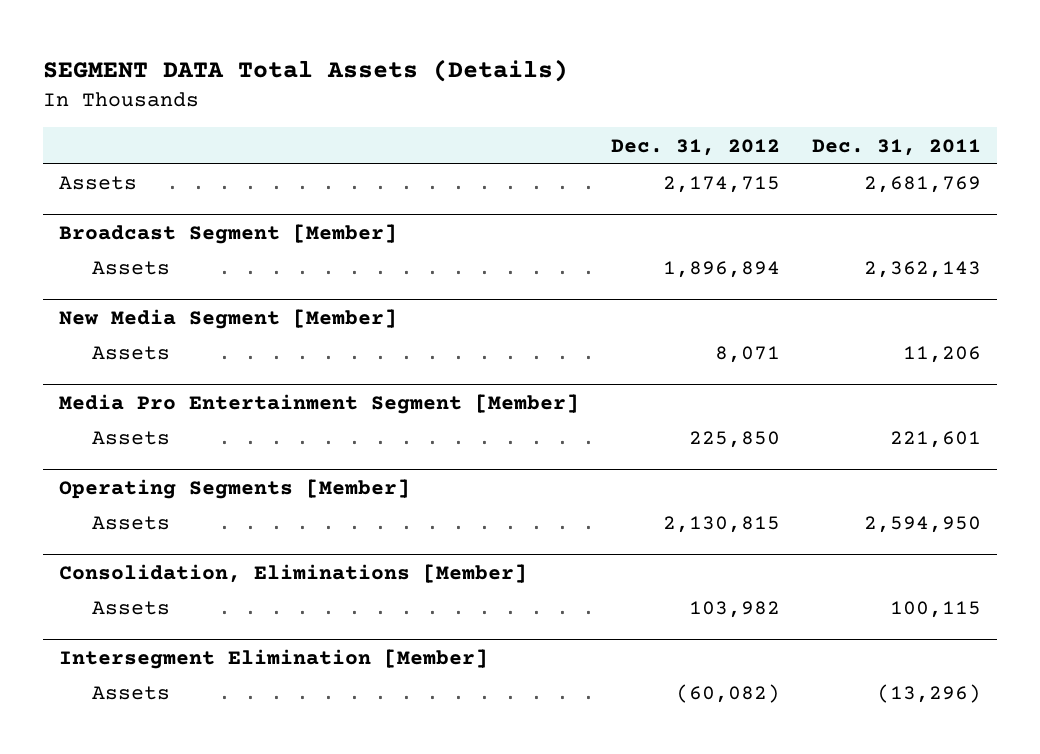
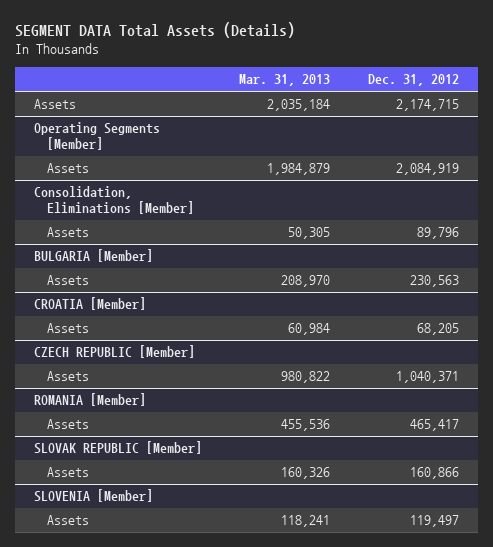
[812,138,982,156] Dec. 31, 2011 -> none
none -> [239,74,331,87] Mar. 31, 2013
[59,223,398,244] Broadcast Segment [Member] -> none
[92,261,171,276] Assets -> none
[59,308,398,329] New Media Segment [Member] -> none
[92,346,171,361] Assets -> none
[59,393,580,414] Media Pro Entertainment Segment [Member] -> none
[92,431,171,446] Assets -> none
[663,516,781,534] 2,130,815 -> [396,163,460,176] 2,084,919
[59,648,489,669] Intersegment Elimination [Member] -> none
[689,601,781,619] 103,982 -> [417,227,460,240] 89,796
none -> [33,249,153,263] BULGARIA [Member]
[676,684,781,704] (60,082) -> [410,275,460,288] 230,563
none -> [33,297,146,311] CROATIA [Member]
none -> [47,323,90,334] Assets
none -> [33,345,195,359] CZECH REPUBLIC [Member]
none -> [47,371,90,382] Assets
none -> [33,393,146,407] ROMANIA [Member]
none -> [47,419,90,430] Assets
none -> [33,441,202,455] SLOVAK REPUBLIC [Member]
none -> [47,467,90,478] Assets
none -> [33,489,153,503] SLOVENIA [Member]
none -> [47,515,90,526] Assets

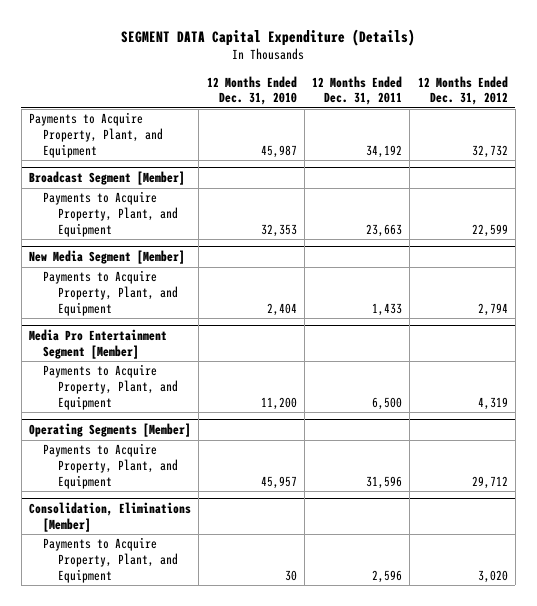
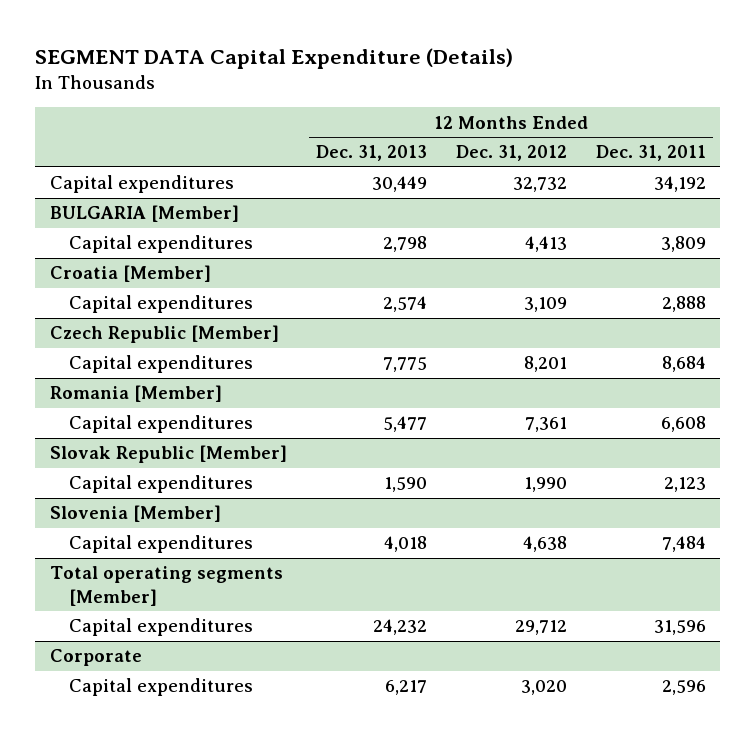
[206,75,297,106] 12 Months Ended Dec. 31, 2010 -> none
none -> [315,145,427,162] Dec. 31, 2013
[29,171,186,186] Broadcast Segment [Member] -> none
[43,191,178,237] Payments to Acquire Property, Plant, and Equipment -> none
[29,250,186,265] New Media Segment [Member] -> none
[43,270,178,316] Payments to Acquire Property, Plant, and Equipment -> none
[29,329,168,359] Media Pro Entertainment Segment [Member] -> none
[43,364,178,410] Payments to Acquire Property, Plant, and Equipment -> none
[29,502,192,532] Consolidation, Eliminations [Member] -> none
[29,112,164,158] Payments to Acquire Property, Plant, and Equipment -> [49,175,234,194] Capital expenditures
none -> [49,205,239,223] BULGARIA [Member]
none -> [68,235,253,254] Capital expenditures
none -> [49,265,211,283] Croatia [Member]
none -> [68,295,253,314] Capital expenditures
none -> [49,325,279,344] Czech Republic [Member]
none -> [68,355,253,374] Capital expenditures
none -> [49,385,222,403] Romania [Member]
none -> [68,415,253,434] Capital expenditures
none -> [49,445,287,464] Slovak Republic [Member]
none -> [68,475,253,494] Capital expenditures
none -> [49,505,221,523] Slovenia [Member]
none -> [68,535,253,554] Capital expenditures
[29,423,192,438] Operating Segments [Member] -> [49,566,283,606] Total operating segments [Member]
[43,443,178,489] Payments to Acquire Property, Plant, and Equipment -> [68,618,253,637] Capital expenditures
none -> [49,649,142,667] Corporate
[43,537,178,583] Payments to Acquire Property, Plant, and Equipment -> [68,678,253,697] Capital expenditures

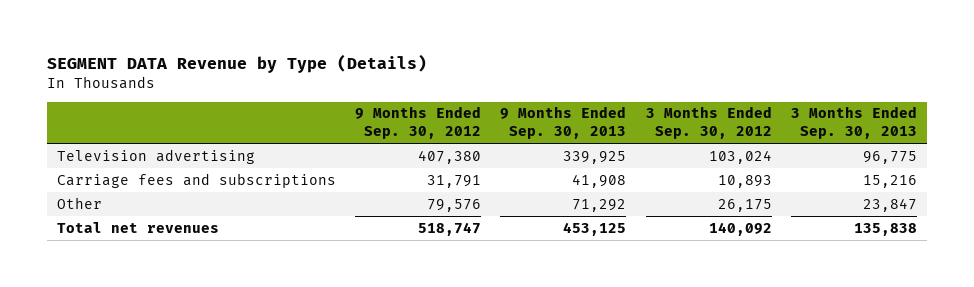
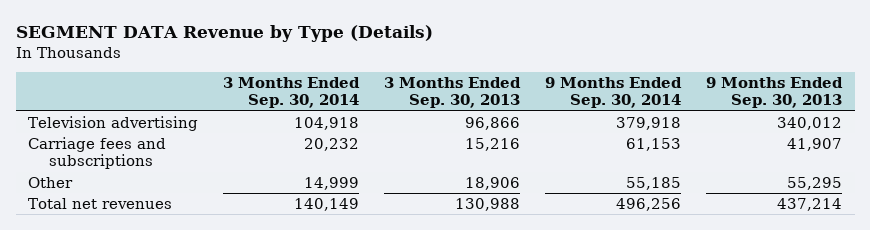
[355,106,482,139] 9 Months Ended Sep. 30, 2012 -> none
[645,106,772,139] 3 Months Ended Sep. 30, 2012 -> none
none -> [223,77,361,109] 3 Months Ended Sep. 30, 2014
none -> [545,77,683,109] 9 Months Ended Sep. 30, 2014
[563,150,627,164] 339,925 -> [777,116,843,130] 340,012
[863,150,918,164] 96,775 -> [465,116,521,130] 96,866
[572,173,627,188] 41,908 -> [787,137,843,151] 41,907
[572,198,627,212] 71,292 -> [787,176,843,190] 55,295
[863,197,918,212] 23,847 -> [465,176,521,190] 18,906
[563,221,627,236] 453,125 -> [777,197,843,211] 437,214
[854,222,918,236] 135,838 -> [455,197,521,211] 130,988

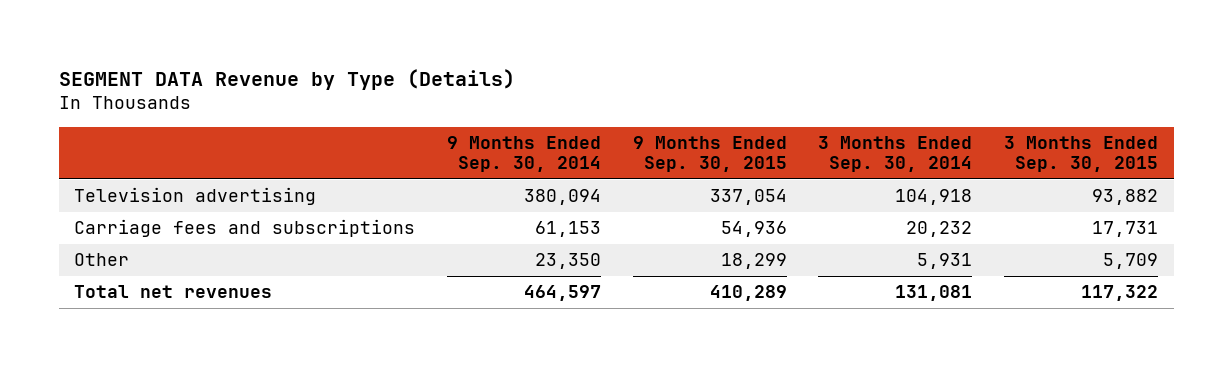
[384,77,522,109] 3 Months Ended Sep. 30, 2013 -> none
[706,77,844,109] 9 Months Ended Sep. 30, 2013 -> none
none -> [632,135,787,173] 9 Months Ended Sep. 30, 2015
none -> [1003,135,1158,173] 3 Months Ended Sep. 30, 2015
[616,116,682,130] 379,918 -> [524,189,602,206] 380,094
[304,176,360,190] 14,999 -> [917,253,973,270] 5,931
[626,176,682,190] 55,185 -> [535,253,602,270] 23,350
[294,197,360,211] 140,149 -> [895,285,973,302] 131,081
[616,197,682,211] 496,256 -> [524,285,602,302] 464,597

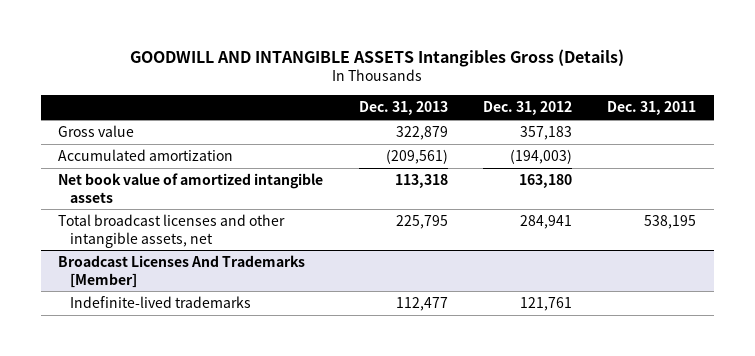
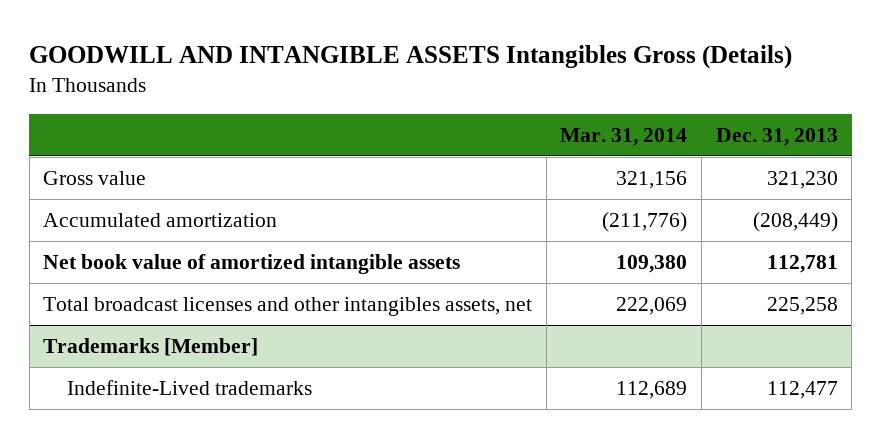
[483,101,573,116] Dec. 31, 2012 -> none
[607,101,697,116] Dec. 31, 2011 -> none
none -> [560,127,688,146] Mar. 31, 2014
[58,254,306,288] Broadcast Licenses And Trademarks [Member] -> none
[395,125,448,140] 322,879 -> [766,171,838,190] 321,230
[385,148,448,164] (209,561) -> [752,212,838,233] (208,449)
[394,173,448,188] 113,318 -> [766,255,838,274] 112,781
[58,213,286,248] Total broadcast licenses and other intangible assets, net -> [43,297,533,317] Total broadcast licenses and other intangibles assets, net
[395,214,448,229] 225,795 -> [766,297,838,316] 225,258
none -> [43,338,259,357] Trademarks [Member]
[70,295,252,308] Indefinite-lived trademarks -> [66,380,312,396] Indefinite-Lived trademarks

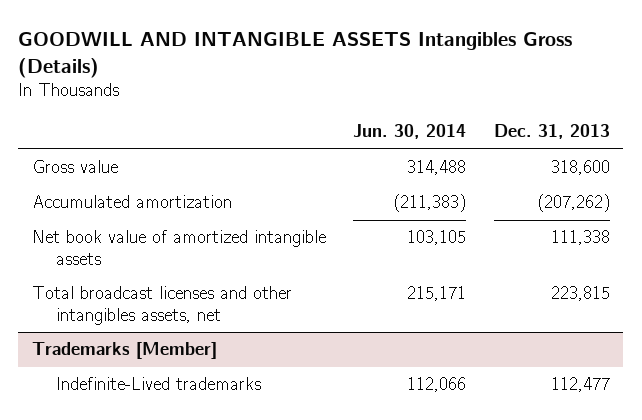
[560,127,688,146] Mar. 31, 2014 -> none
none -> [353,124,467,140] Jun. 30, 2014
[766,171,838,190] 321,230 -> [550,160,610,176] 318,600
[752,212,838,233] (208,449) -> [536,194,610,213] (207,262)
[766,255,838,274] 112,781 -> [550,230,610,246] 111,338
[766,297,838,316] 225,258 -> [550,286,610,302] 223,815

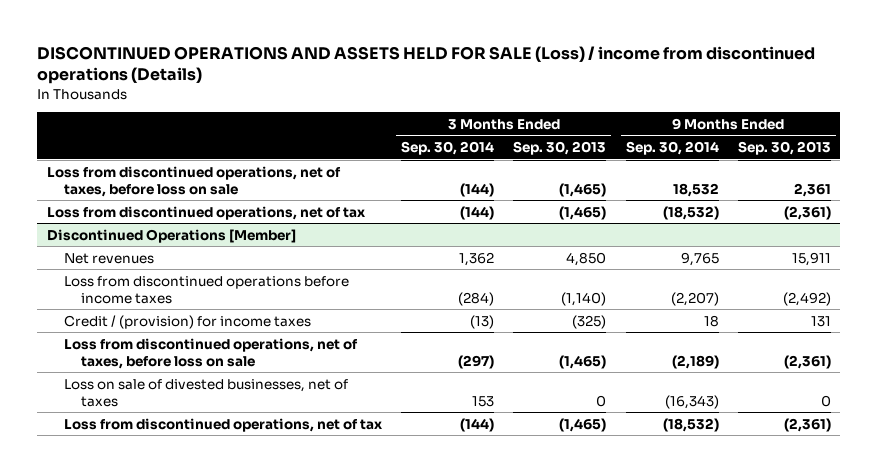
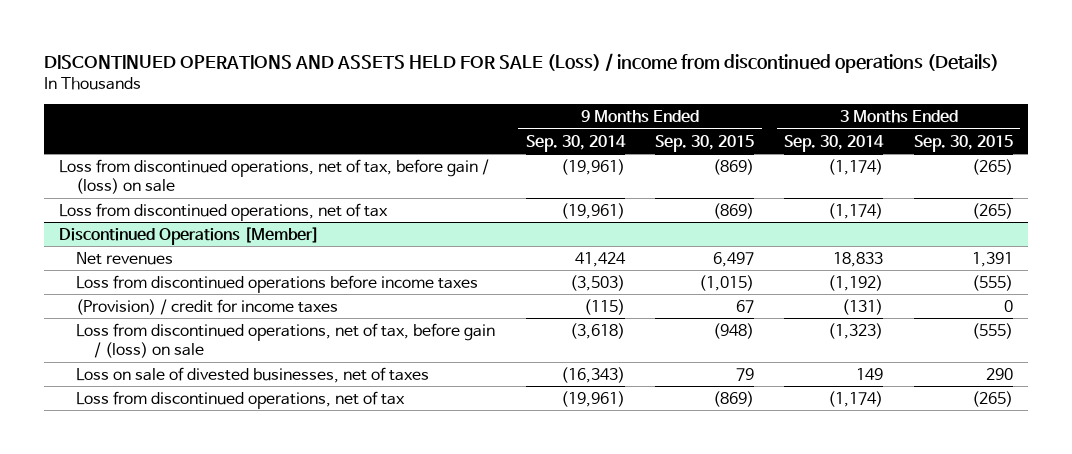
[513,141,607,156] Sep. 30, 2013 -> none
[737,141,831,156] Sep. 30, 2013 -> none
none -> [655,134,755,152] Sep. 30, 2015
none -> [913,134,1013,152] Sep. 30, 2015
[47,165,342,197] Loss from discontinued operations, net of taxes, before loss on sale -> [59,158,490,195] Loss from discontinued operations, net of tax, before gain / (loss) on sale
[460,182,495,197] (144) -> [828,158,884,175] (1,174)
[672,182,719,197] 18,532 -> [560,158,625,175] (19,961)
[460,205,495,220] (144) -> [828,202,884,219] (1,174)
[662,205,719,220] (18,532) -> [560,202,625,219] (19,961)
[459,251,495,266] 1,362 -> [833,251,884,267] 18,833
[680,251,719,266] 9,765 -> [574,251,626,267] 41,424
[458,291,495,306] (284) -> [828,274,884,291] (1,192)
[670,291,719,306] (2,207) -> [569,274,625,291] (3,503)
[63,314,311,329] Credit / (provision) for income taxes -> [76,298,339,315] (Provision) / credit for income taxes
[470,314,495,329] (13) -> [842,298,884,315] (131)
[703,314,719,327] 18 -> [583,298,625,315] (115)
[63,337,358,369] Loss from discontinued operations, net of taxes, before loss on sale -> [76,322,496,359] Loss from discontinued operations, net of tax, before gain / (loss) on sale
[458,354,495,369] (297) -> [828,322,884,339] (1,323)
[671,354,719,369] (2,189) -> [569,322,625,339] (3,618)
[472,395,495,407] 153 -> [856,367,884,380] 149
[460,417,495,432] (144) -> [828,390,884,407] (1,174)
[662,417,719,432] (18,532) -> [560,390,625,407] (19,961)

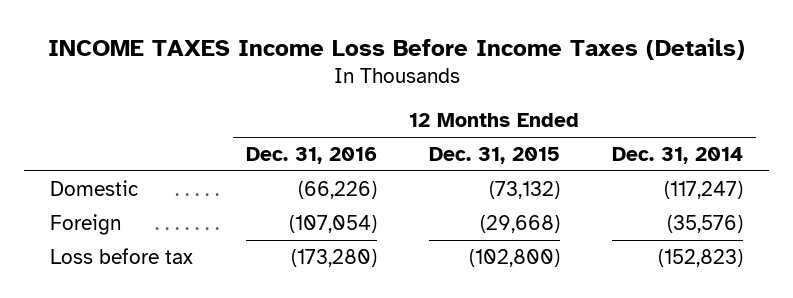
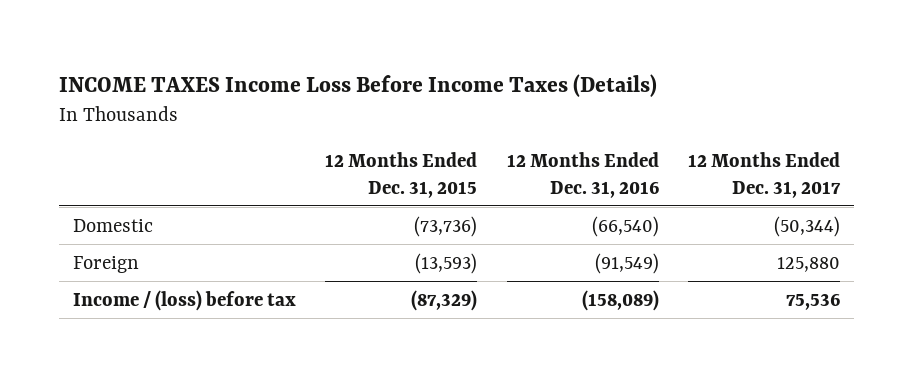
[611,146,743,164] Dec. 31, 2014 -> none
none -> [687,151,841,198] 12 Months Ended Dec. 31, 2017
[297,180,377,199] (66,226) -> [591,215,659,237] (66,540)
[488,180,560,199] (73,132) -> [414,215,478,237] (73,736)
[288,214,377,233] (107,054) -> [594,252,659,274] (91,549)
[479,214,560,233] (29,668) -> [415,252,478,274] (13,593)
[50,247,194,264] Loss before tax -> [73,289,297,311] Income / (loss) before tax
[290,248,377,267] (173,280) -> [581,289,659,311] (158,089)
[468,248,560,267] (102,800) -> [411,289,478,311] (87,329)

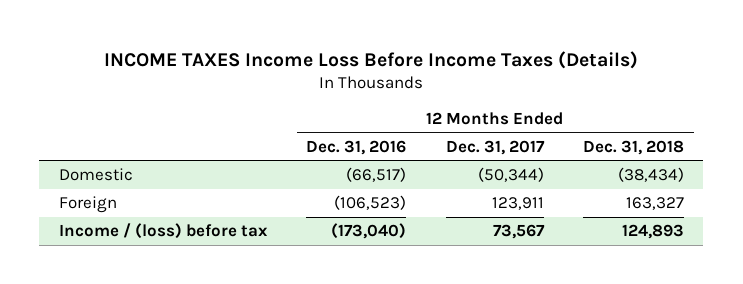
[325,151,478,198] 12 Months Ended Dec. 31, 2015 -> none
none -> [582,139,684,155] Dec. 31, 2018
[591,215,659,237] (66,540) -> [346,167,407,183] (66,517)
[594,252,659,274] (91,549) -> [334,195,407,211] (106,523)
[776,256,840,272] 125,880 -> [491,197,544,211] 123,911
[581,289,659,311] (158,089) -> [331,223,407,240] (173,040)
[785,292,840,310] 75,536 -> [492,224,545,240] 73,567

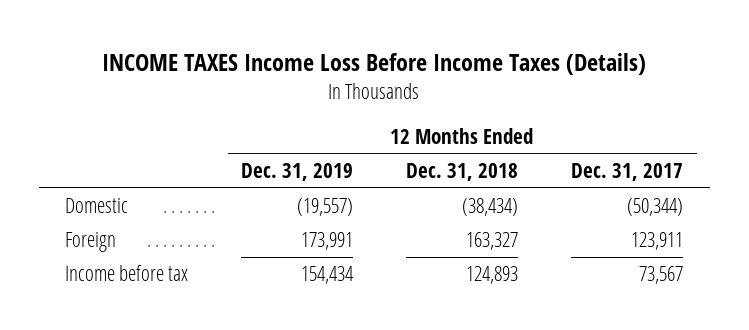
[306,139,407,155] Dec. 31, 2016 -> none
none -> [241,162,354,181] Dec. 31, 2019
[59,223,269,240] Income / (loss) before tax -> [65,265,189,282] Income before tax

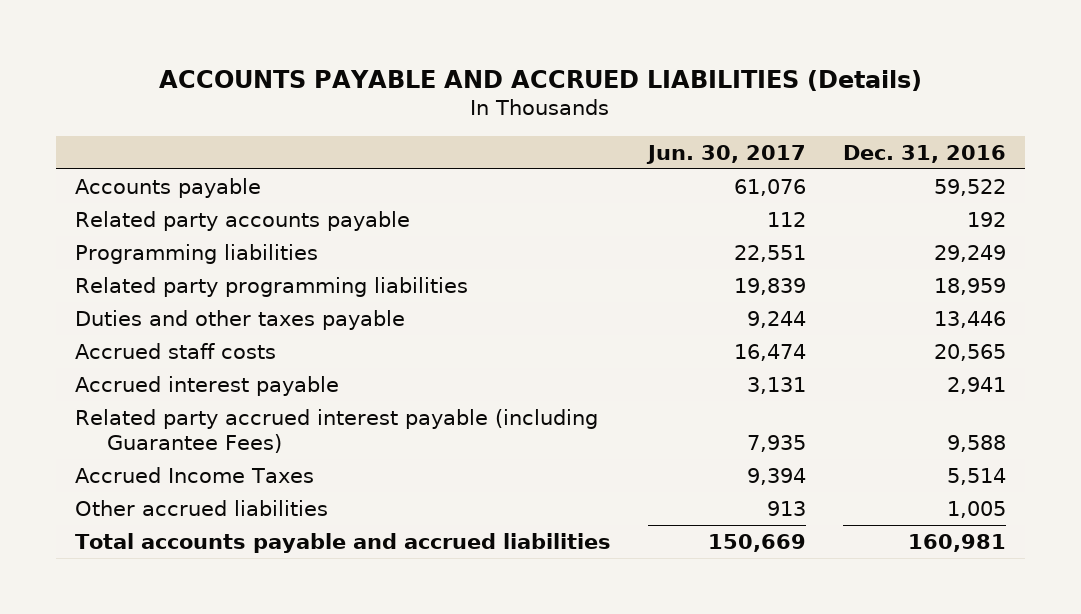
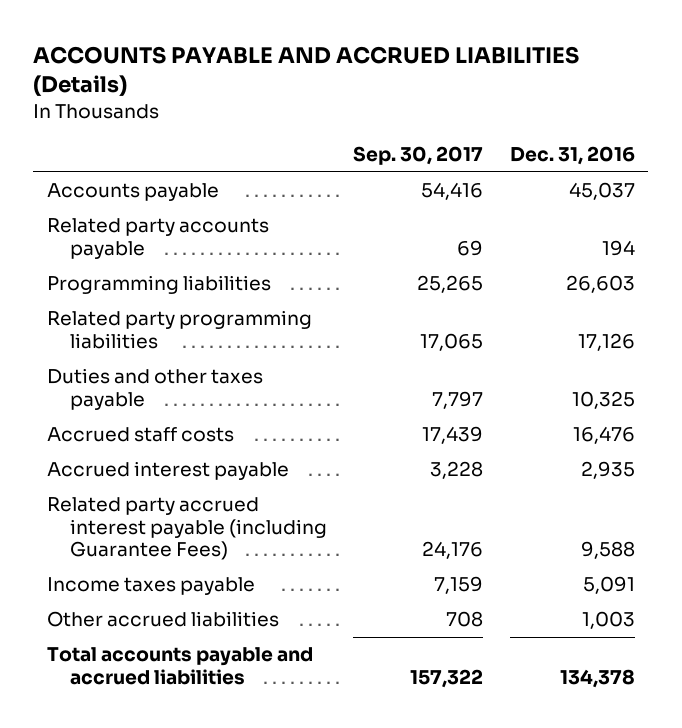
[645,144,806,164] Jun. 30, 2017 -> none
none -> [353,145,484,165] Sep. 30, 2017
[934,178,1007,196] 59,522 -> [568,182,635,201] 45,037
[967,211,1007,227] 192 -> [601,239,635,256] 194
[934,244,1007,262] 29,249 -> [565,275,635,294] 26,603
[934,277,1007,295] 18,959 -> [577,332,635,351] 17,126
[934,310,1007,328] 13,446 -> [571,390,635,409] 10,325
[934,343,1007,361] 20,565 -> [572,426,635,445] 16,476
[947,376,1007,394] 2,941 -> [580,461,635,480] 2,935
[74,466,314,483] Accrued Income Taxes -> [46,577,255,596] Income taxes payable
[947,467,1007,485] 5,514 -> [582,576,635,595] 5,091
[947,500,1007,518] 1,005 -> [581,611,635,630] 1,003
[908,533,1007,552] 160,981 -> [559,668,635,688] 134,378

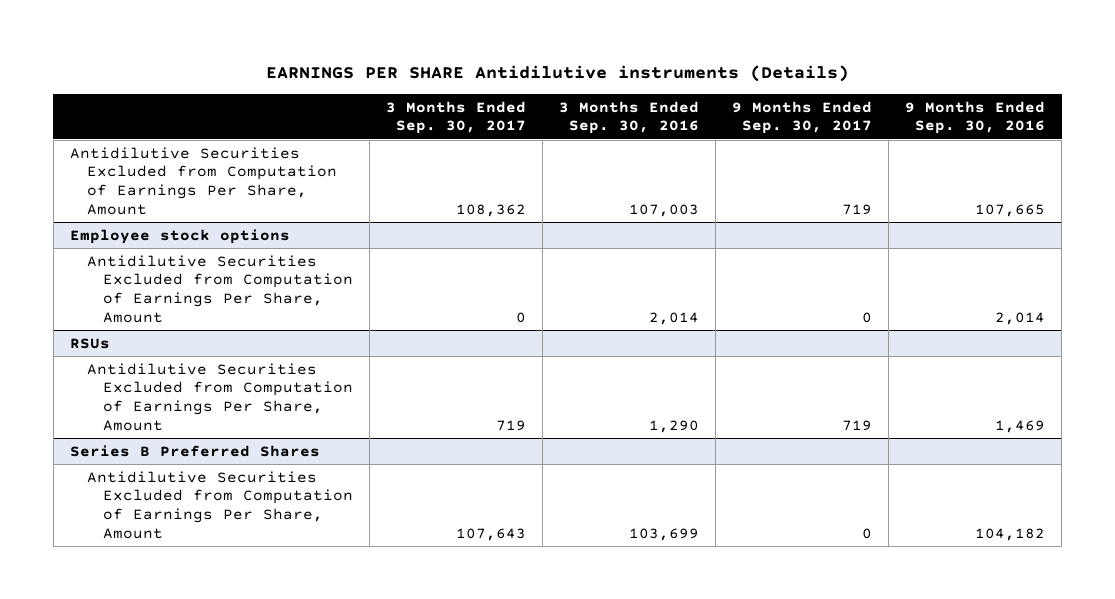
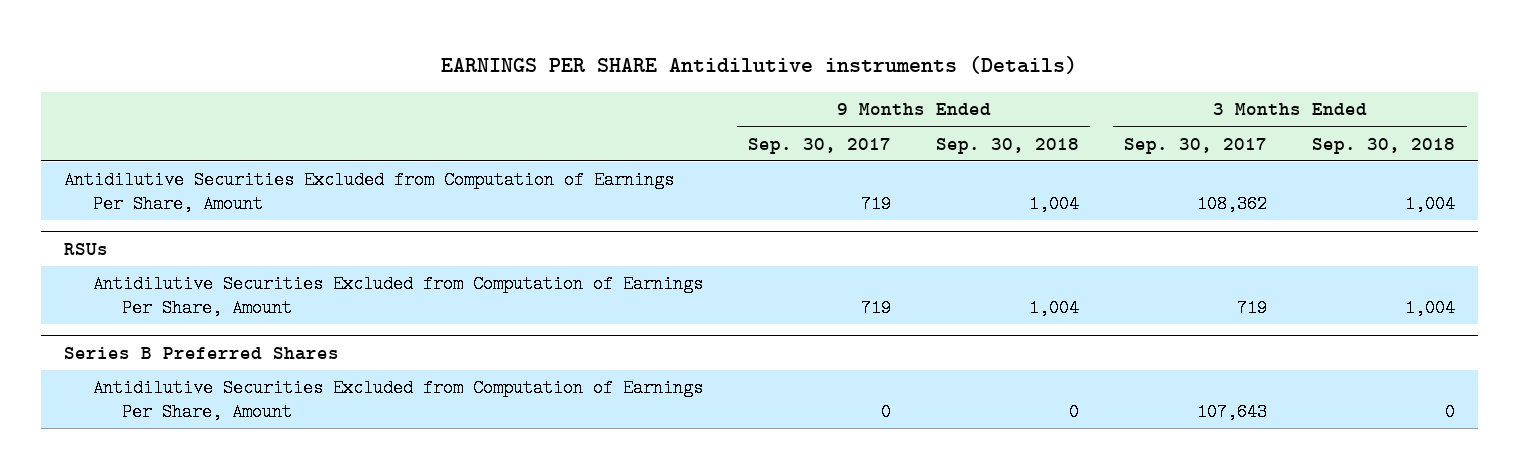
[559,100,700,135] 3 Months Ended Sep. 30, 2016 -> none
[905,100,1046,135] 9 Months Ended Sep. 30, 2016 -> none
none -> [936,137,1080,154] Sep. 30, 2018
none -> [1312,137,1456,154] Sep. 30, 2018
[69,228,290,244] Employee stock options -> none
[86,254,354,323] Antidilutive Securities Excluded from Computation of Earnings Per Share, Amount -> none

